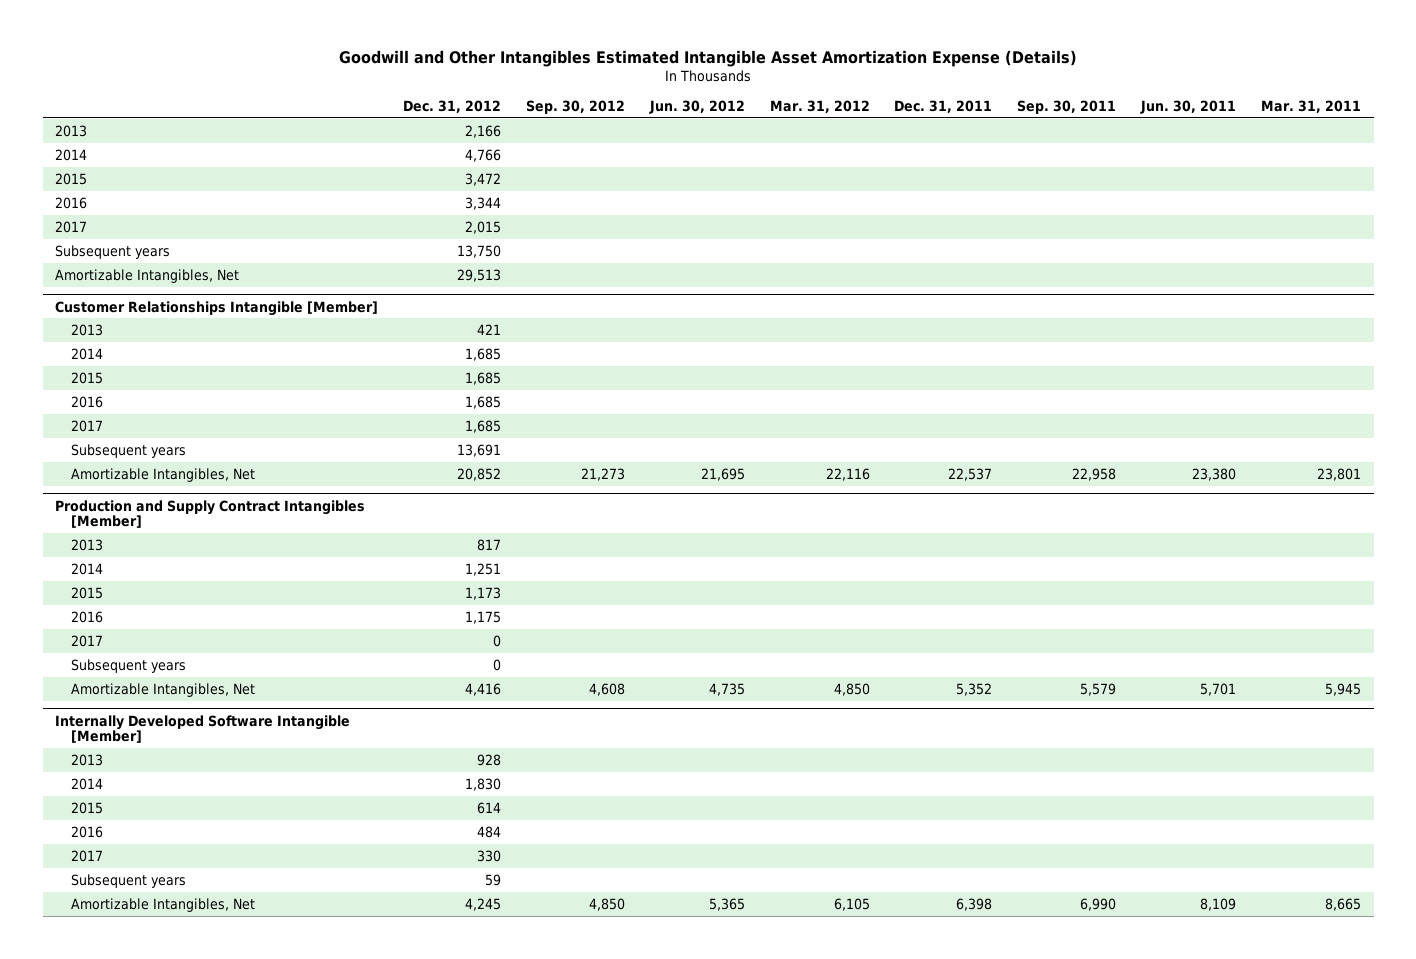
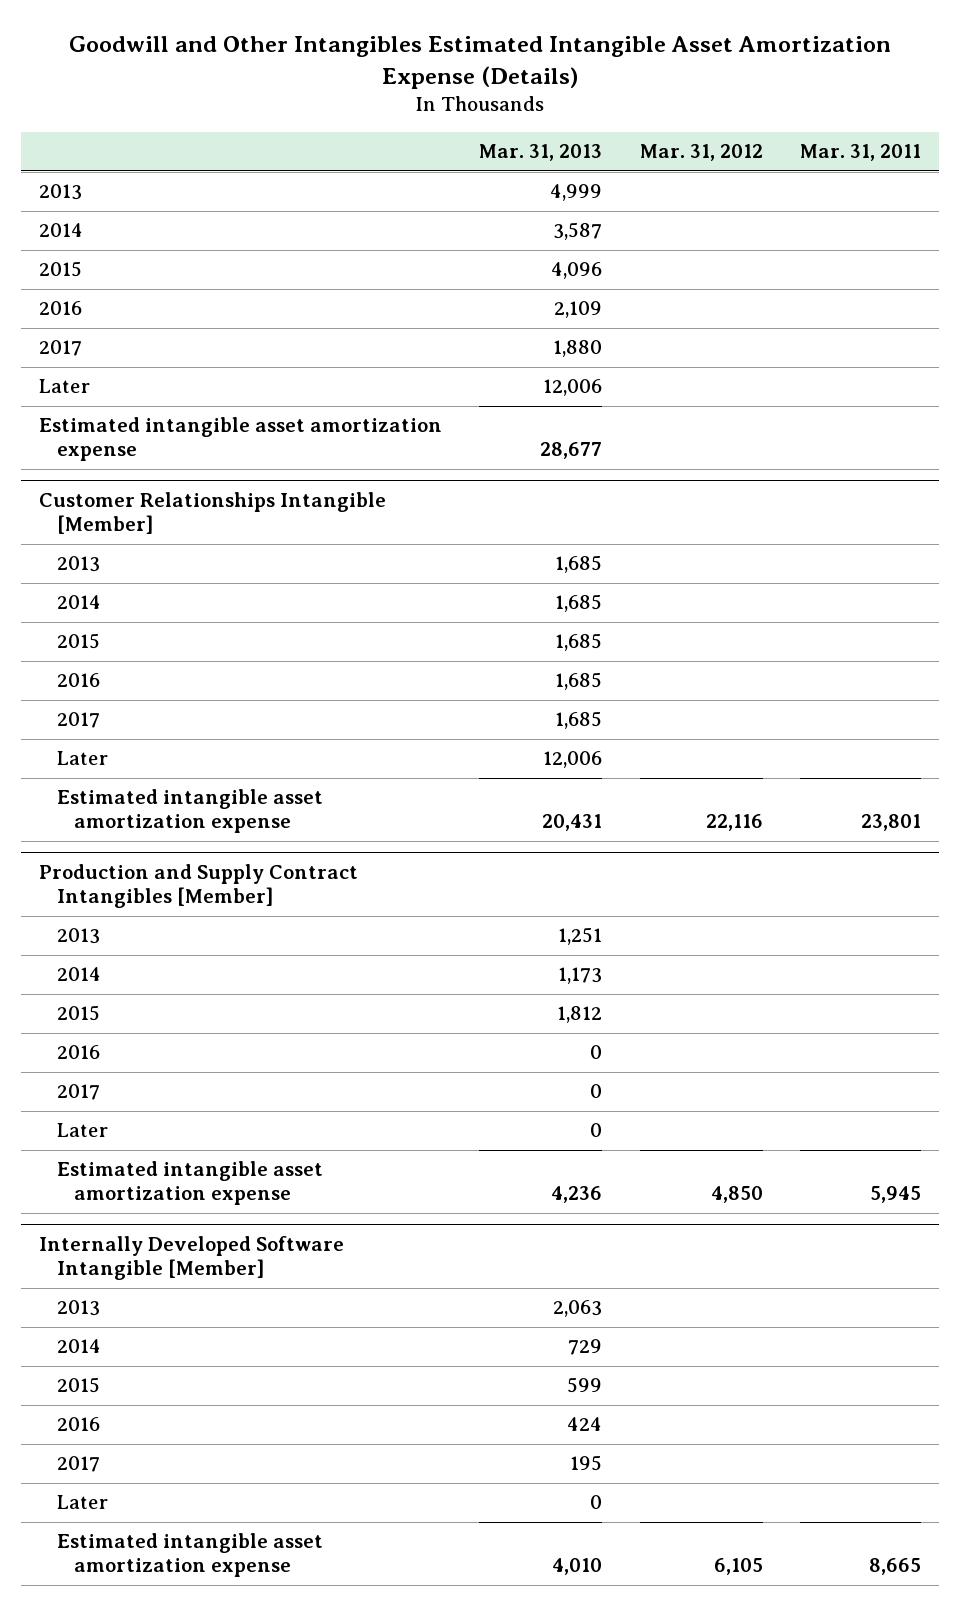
[402,99,501,113] Dec. 31, 2012 -> none
[525,99,625,114] Sep. 30, 2012 -> none
[648,99,745,114] Jun. 30, 2012 -> none
[894,99,993,113] Dec. 31, 2011 -> none
[1017,99,1117,114] Sep. 30, 2011 -> none
[1140,99,1237,114] Jun. 30, 2011 -> none
none -> [479,144,603,162] Mar. 31, 2013
[54,244,170,259] Subsequent years -> [39,379,91,394] Later
[54,268,239,283] Amortizable Intangibles, Net -> [39,417,443,462] Estimated intangible asset amortization expense
[71,443,187,458] Subsequent years -> [56,751,108,766] Later
[71,467,256,482] Amortizable Intangibles, Net -> [56,789,323,834] Estimated intangible asset amortization expense
[71,658,187,673] Subsequent years -> [56,1123,108,1138] Later
[71,682,256,697] Amortizable Intangibles, Net -> [56,1161,323,1206] Estimated intangible asset amortization expense
[71,873,187,888] Subsequent years -> [56,1495,108,1510] Later
[71,897,256,912] Amortizable Intangibles, Net -> [56,1533,323,1578] Estimated intangible asset amortization expense

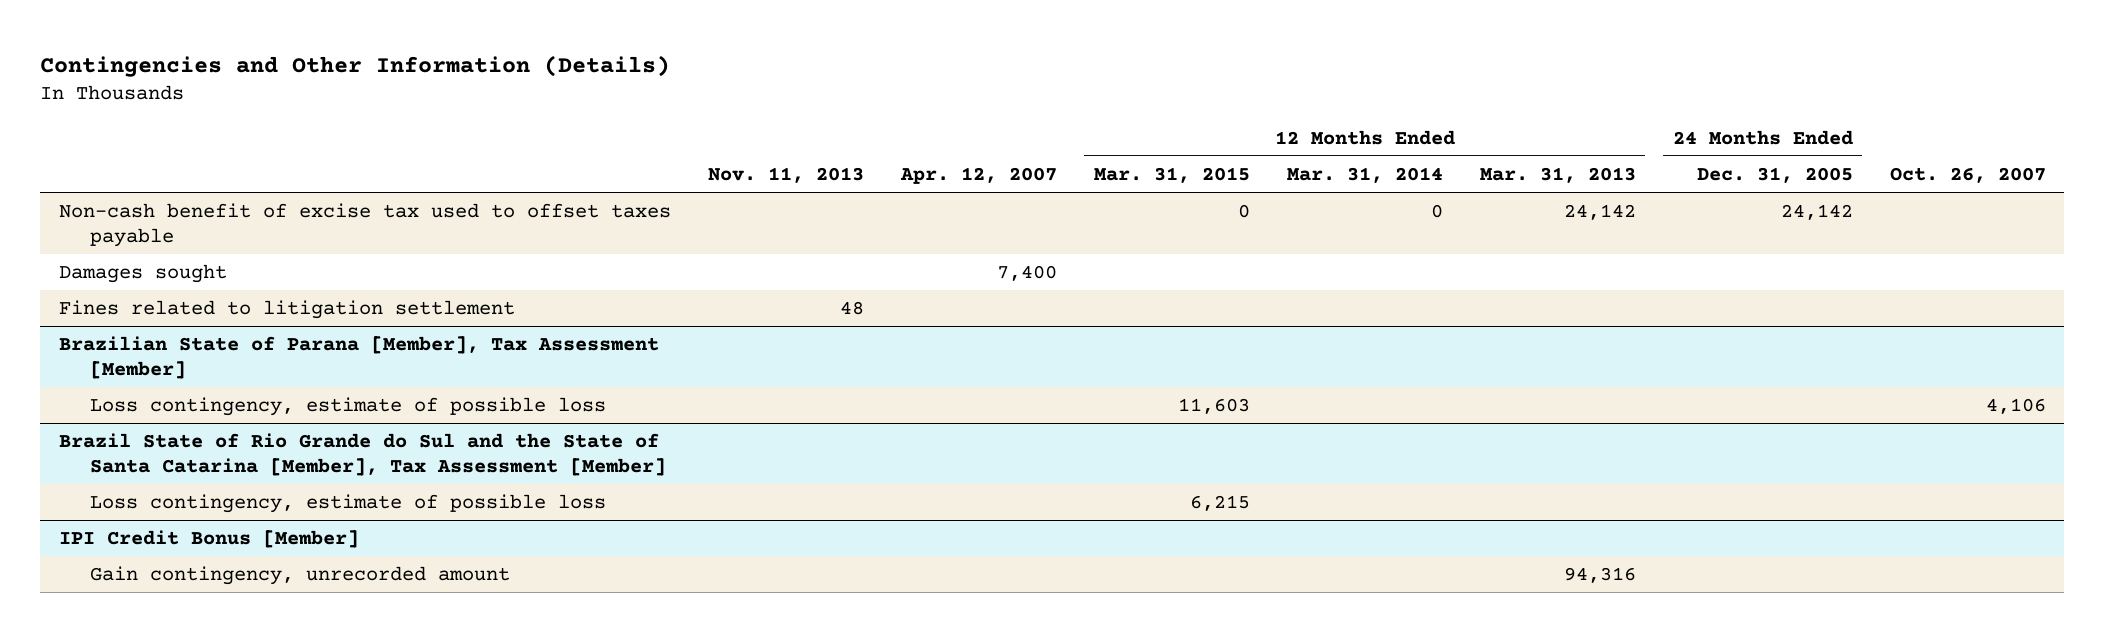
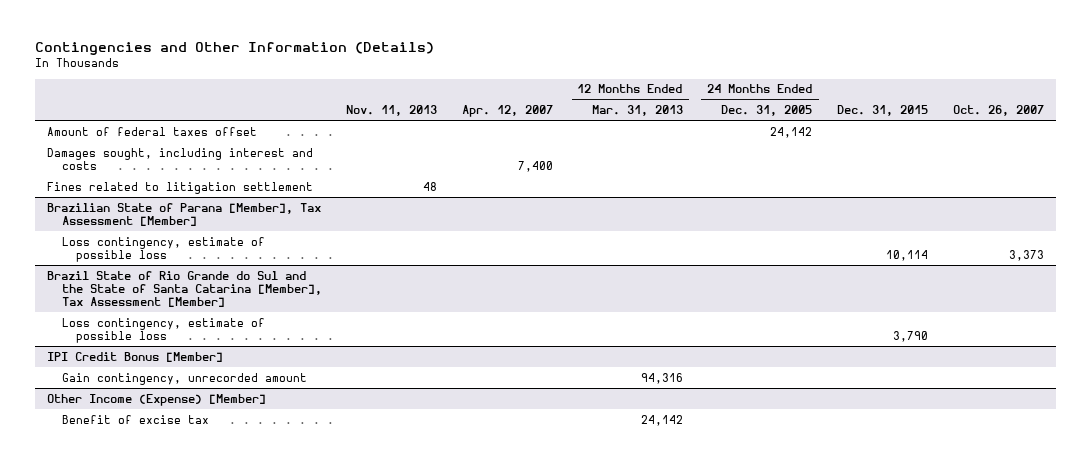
[1093,166,1250,183] Mar. 31, 2015 -> none
[1286,166,1443,183] Mar. 31, 2014 -> none
none -> [837,104,929,116] Dec. 31, 2015
[58,203,671,247] Non-cash benefit of excise tax used to offset taxes payable -> none
none -> [47,126,258,136] Amount of federal taxes offset
[58,264,227,284] Damages sought -> [47,147,314,170] Damages sought, including interest and costs
[1985,398,2046,415] 4,106 -> [1008,249,1044,261] 3,373
none -> [47,393,267,406] Other Income (Expense) [Member]
none -> [61,414,209,424] Benefit of excise tax

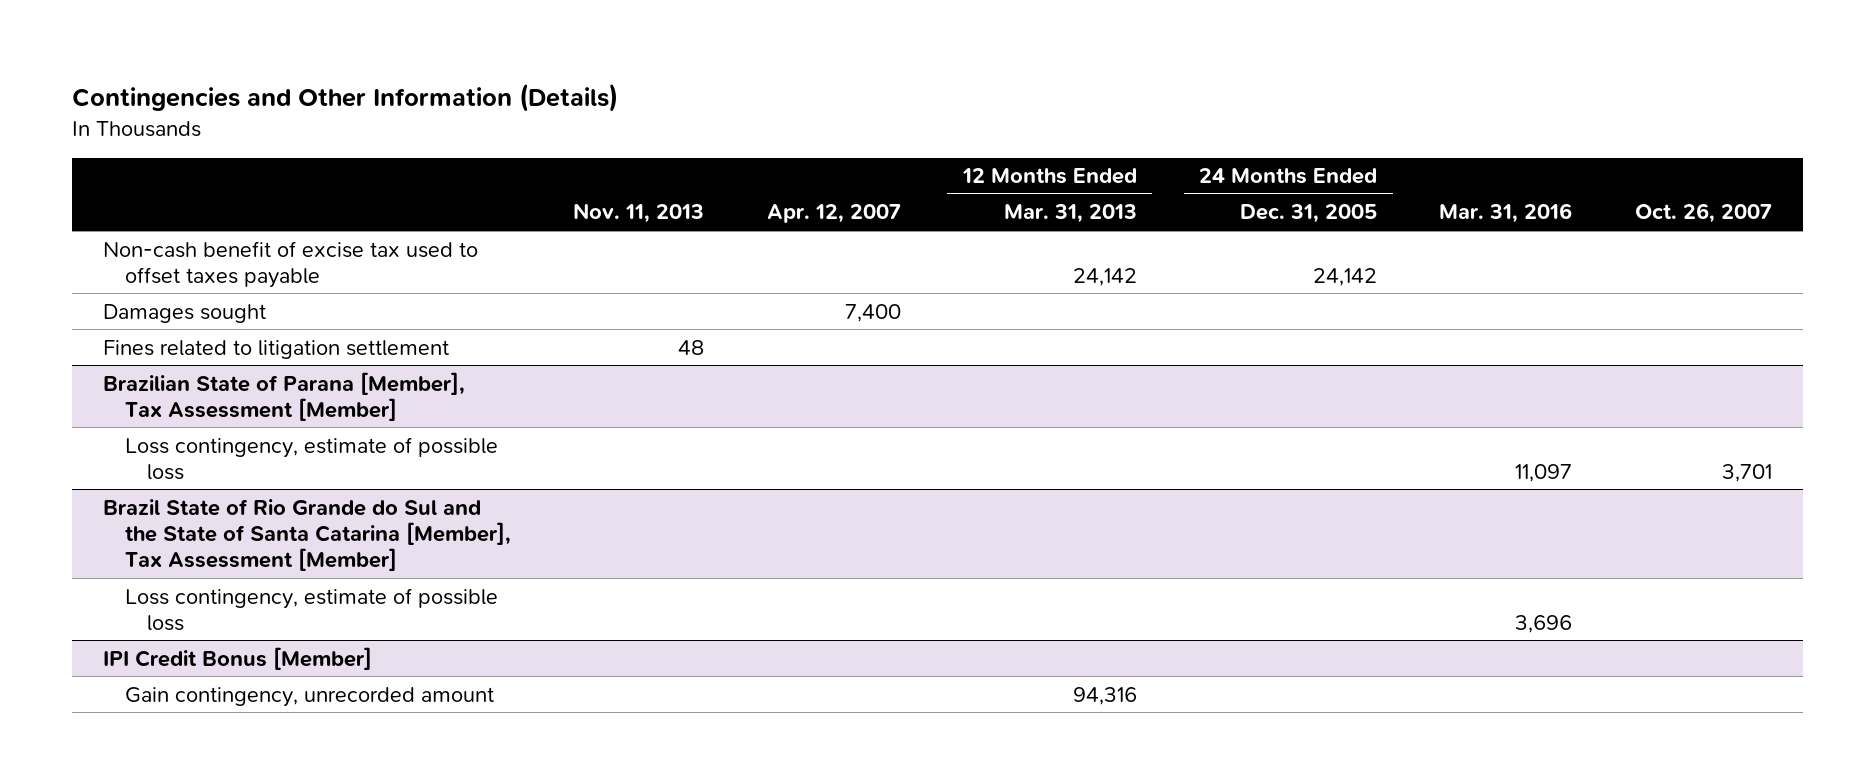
[837,104,929,116] Dec. 31, 2015 -> none
none -> [1439,203,1573,224] Mar. 31, 2016
[47,126,258,136] Amount of federal taxes offset -> none
none -> [103,240,479,288] Non-cash benefit of excise tax used to offset taxes payable
[47,147,314,170] Damages sought, including interest and costs -> [103,303,267,323] Damages sought
[1008,249,1044,261] 3,373 -> [1721,463,1772,482] 3,701
[47,393,267,406] Other Income (Expense) [Member] -> none
[61,414,209,424] Benefit of excise tax -> none

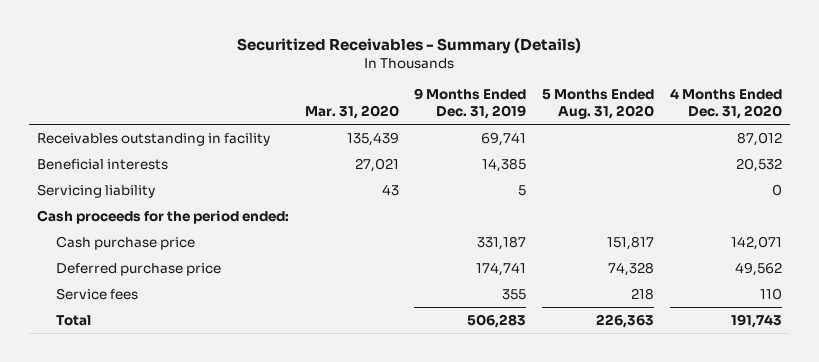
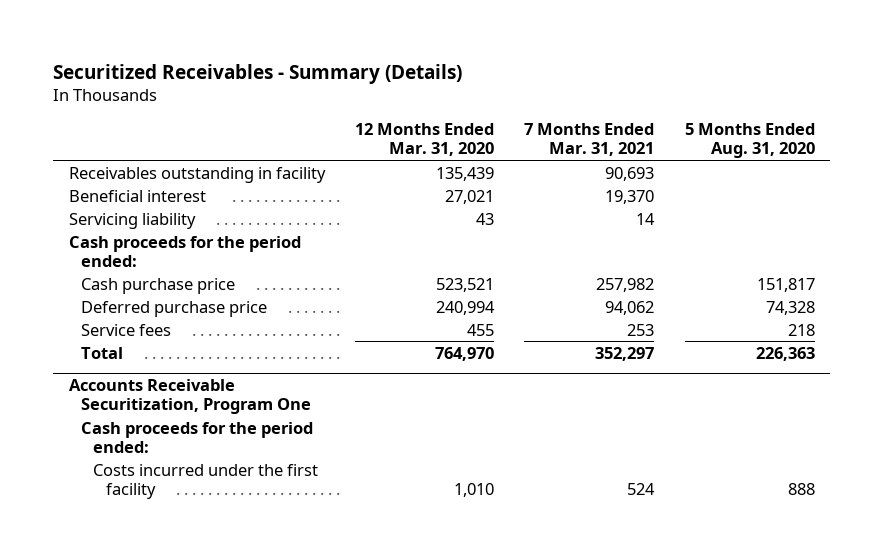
[304,104,399,119] Mar. 31, 2020 -> none
[414,87,527,119] 9 Months Ended Dec. 31, 2019 -> none
[669,87,782,119] 4 Months Ended Dec. 31, 2020 -> none
none -> [355,123,495,157] 12 Months Ended Mar. 31, 2020
none -> [524,123,655,157] 7 Months Ended Mar. 31, 2021
[37,158,169,170] Beneficial interests -> [68,189,206,202] Beneficial interest
none -> [68,379,312,415] Accounts Receivable Securitization, Program One
none -> [81,421,314,453] Cash proceeds for the period ended:
none -> [93,463,319,499] Costs incurred under the first facility

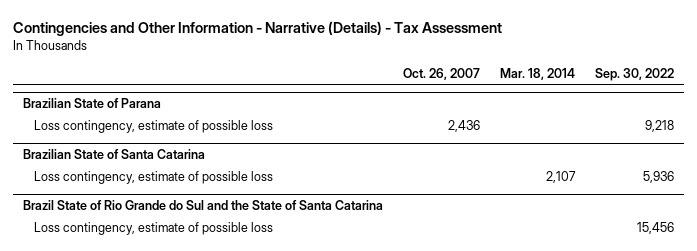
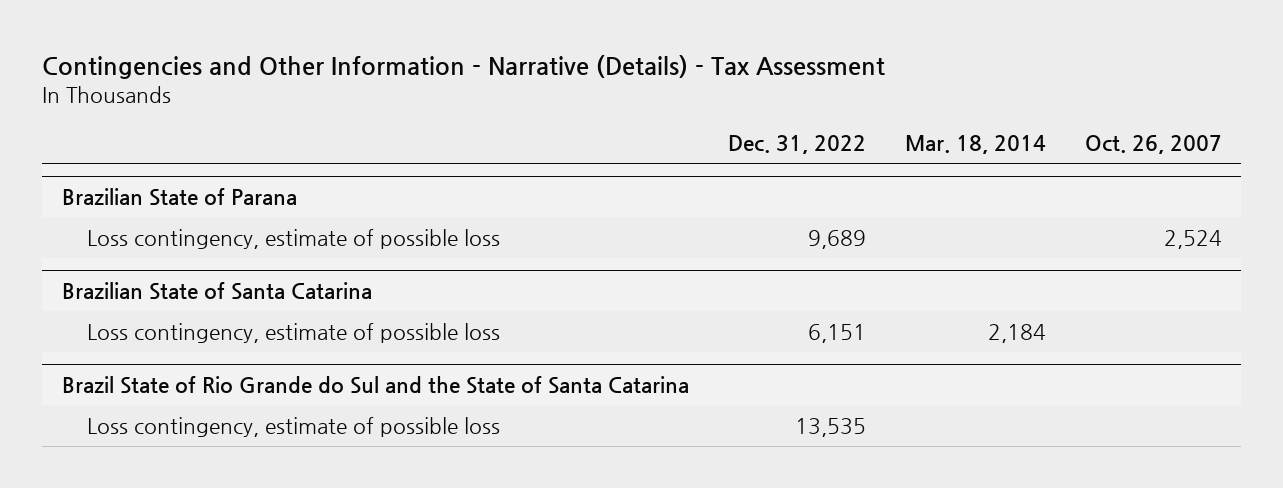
[595,67,675,81] Sep. 30, 2022 -> none
none -> [727,135,866,155] Dec. 31, 2022
[448,119,481,132] 2,436 -> [1163,229,1222,249] 2,524
[546,170,577,183] 2,107 -> [987,323,1046,343] 2,184

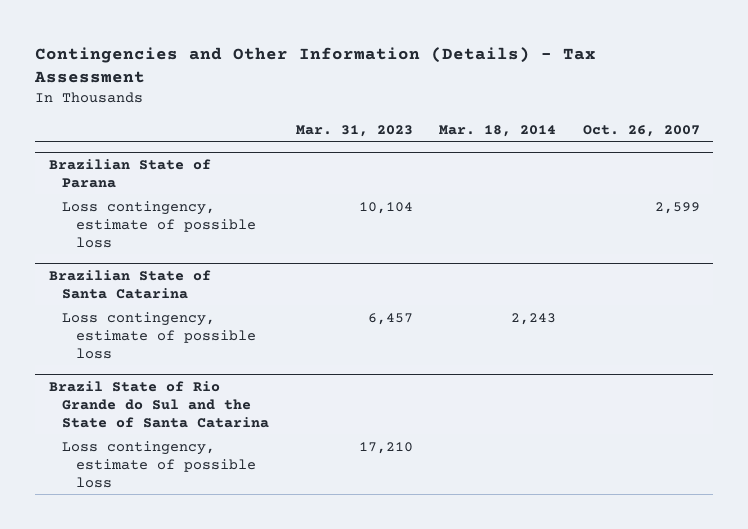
[42,55,886,80] Contingencies and Other Information - Narrative (Details) - Tax Assessment -> [34,46,597,84] Contingencies and Other Information (Details) - Tax Assessment
[727,135,866,155] Dec. 31, 2022 -> none
none -> [295,125,413,138] Mar. 31, 2023
[1163,229,1222,249] 2,524 -> [654,201,700,214] 2,599
[987,323,1046,343] 2,184 -> [511,312,557,325] 2,243

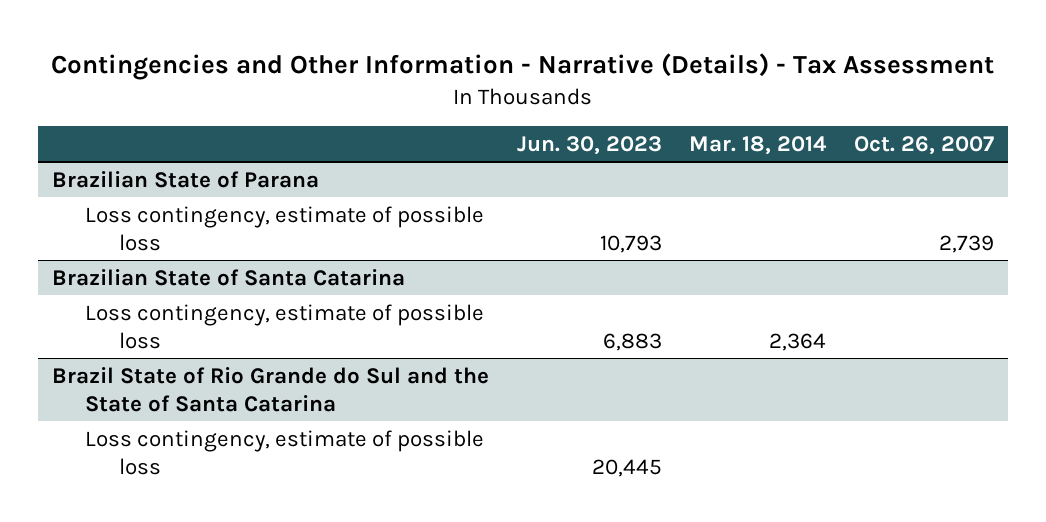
[34,46,597,84] Contingencies and Other Information (Details) - Tax Assessment -> [51,52,995,80] Contingencies and Other Information - Narrative (Details) - Tax Assessment
[295,125,413,138] Mar. 31, 2023 -> none
none -> [516,135,662,155] Jun. 30, 2023
[654,201,700,214] 2,599 -> [939,234,995,253] 2,739
[511,312,557,325] 2,243 -> [769,332,827,351] 2,364

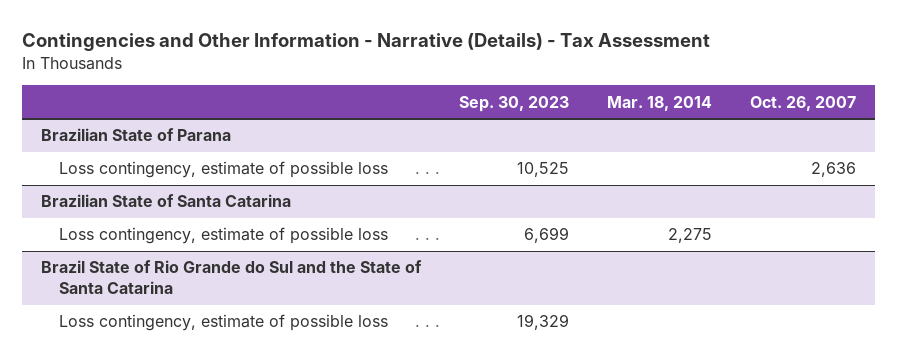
[516,135,662,155] Jun. 30, 2023 -> none
none -> [459,95,570,112] Sep. 30, 2023
[939,234,995,253] 2,739 -> [811,162,857,178] 2,636
[769,332,827,351] 2,364 -> [668,228,713,244] 2,275

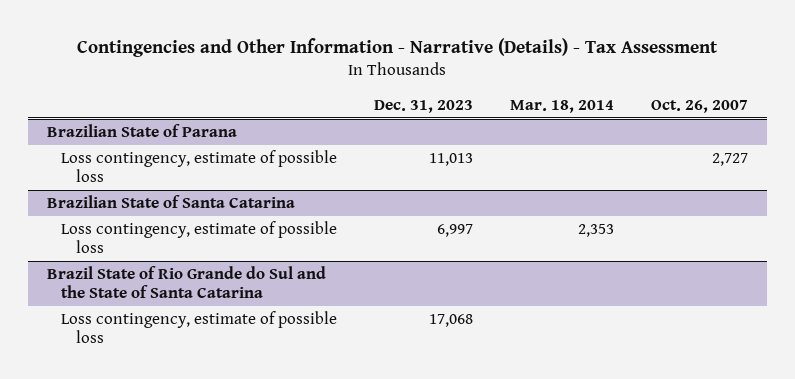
[459,95,570,112] Sep. 30, 2023 -> none
none -> [374,99,474,113] Dec. 31, 2023
[811,162,857,178] 2,636 -> [712,153,749,167] 2,727
[668,228,713,244] 2,275 -> [578,224,615,238] 2,353

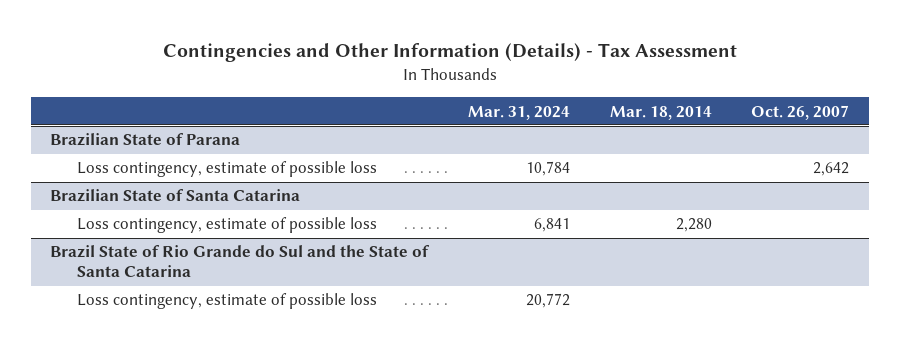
[77,38,719,58] Contingencies and Other Information - Narrative (Details) - Tax Assessment -> [162,43,737,63] Contingencies and Other Information (Details) - Tax Assessment
[374,99,474,113] Dec. 31, 2023 -> none
none -> [468,105,571,120] Mar. 31, 2024
[712,153,749,167] 2,727 -> [813,162,850,177] 2,642
[578,224,615,238] 2,353 -> [675,218,712,233] 2,280

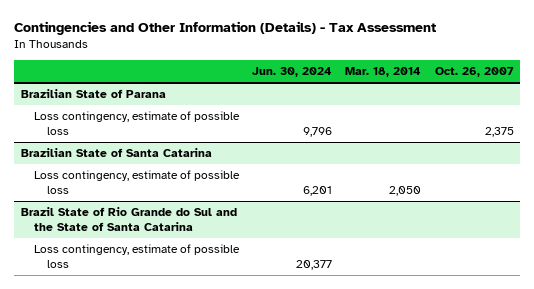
[468,105,571,120] Mar. 31, 2024 -> none
none -> [251,67,332,78] Jun. 30, 2024
[813,162,850,177] 2,642 -> [484,126,514,137] 2,375
[675,218,712,233] 2,280 -> [389,185,422,196] 2,050

